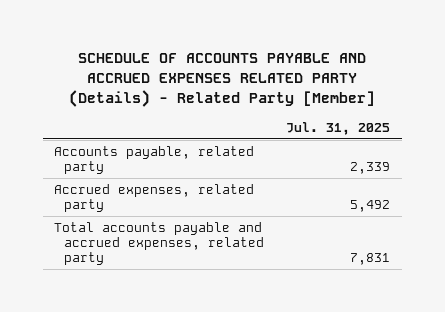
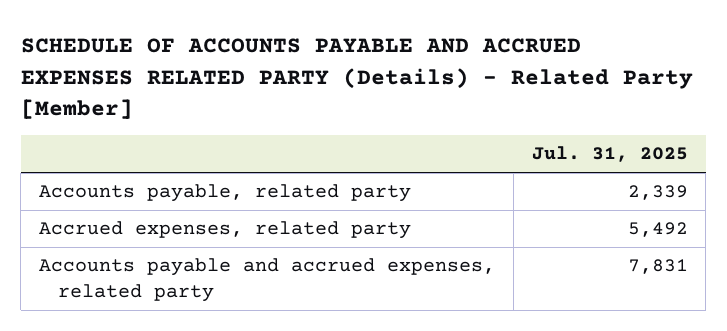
[54,221,265,265] Total accounts payable and accrued expenses, related party -> [39,258,496,303] Accounts payable and accrued expenses, related party

